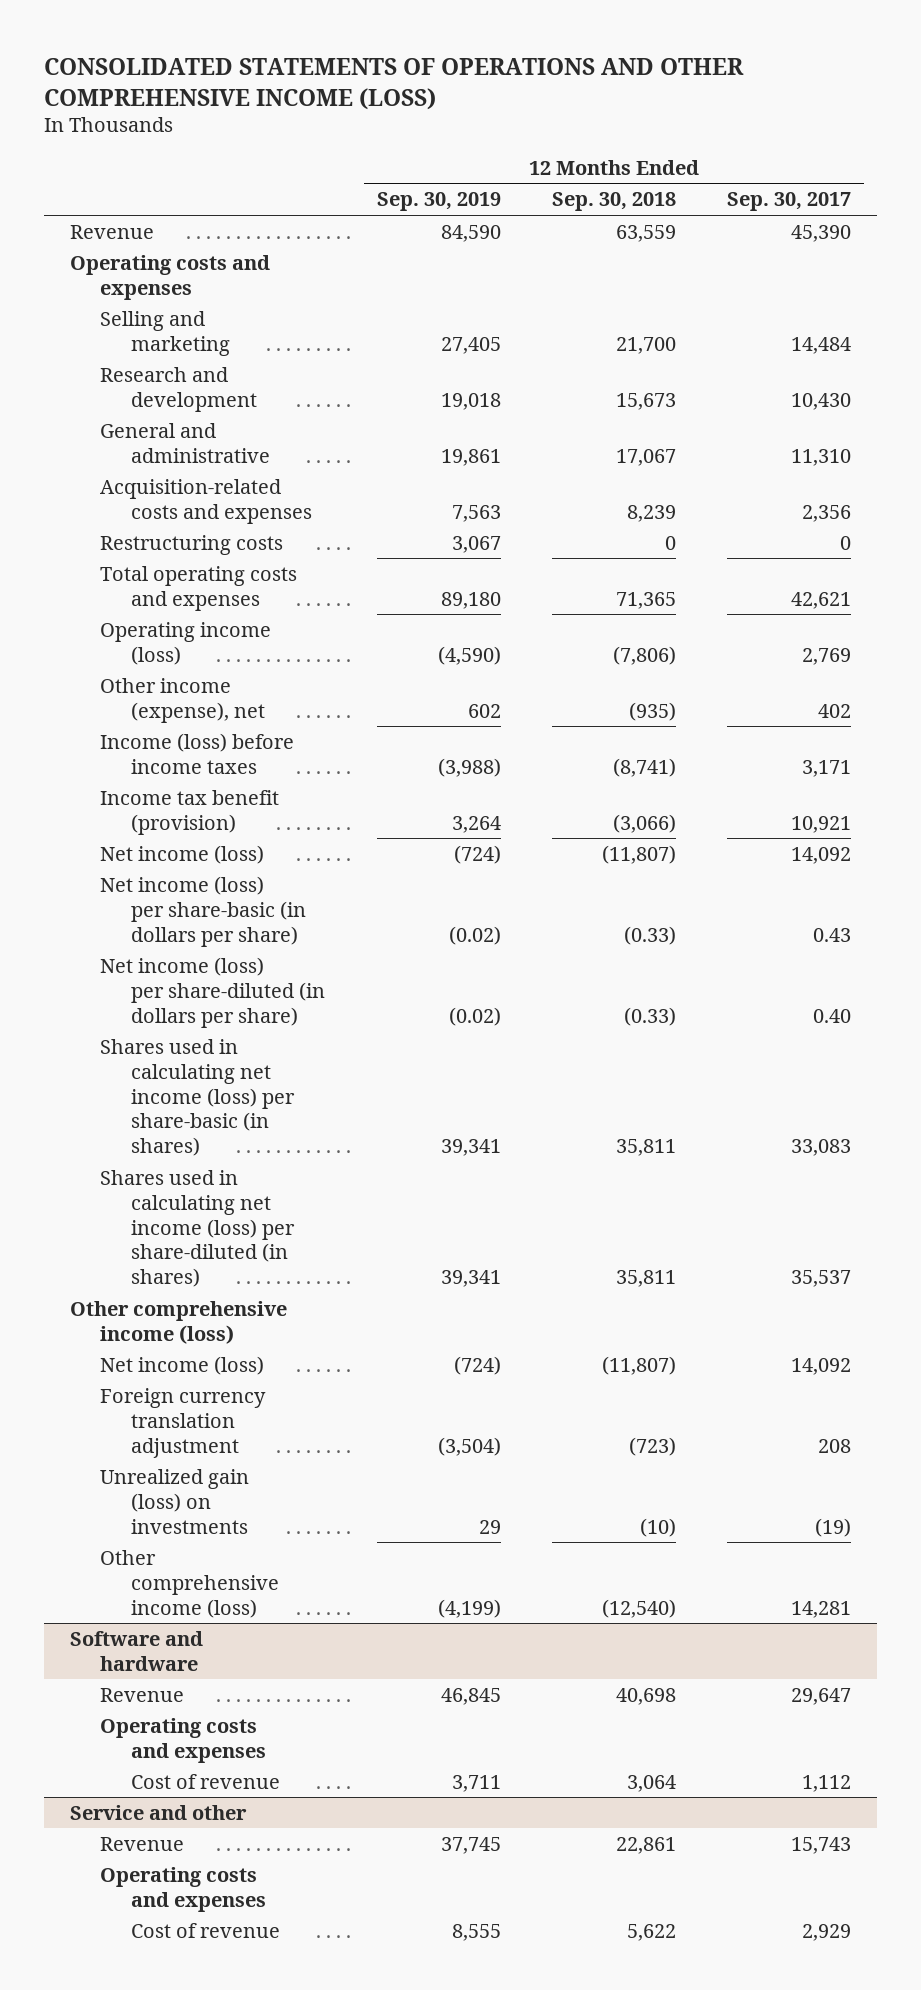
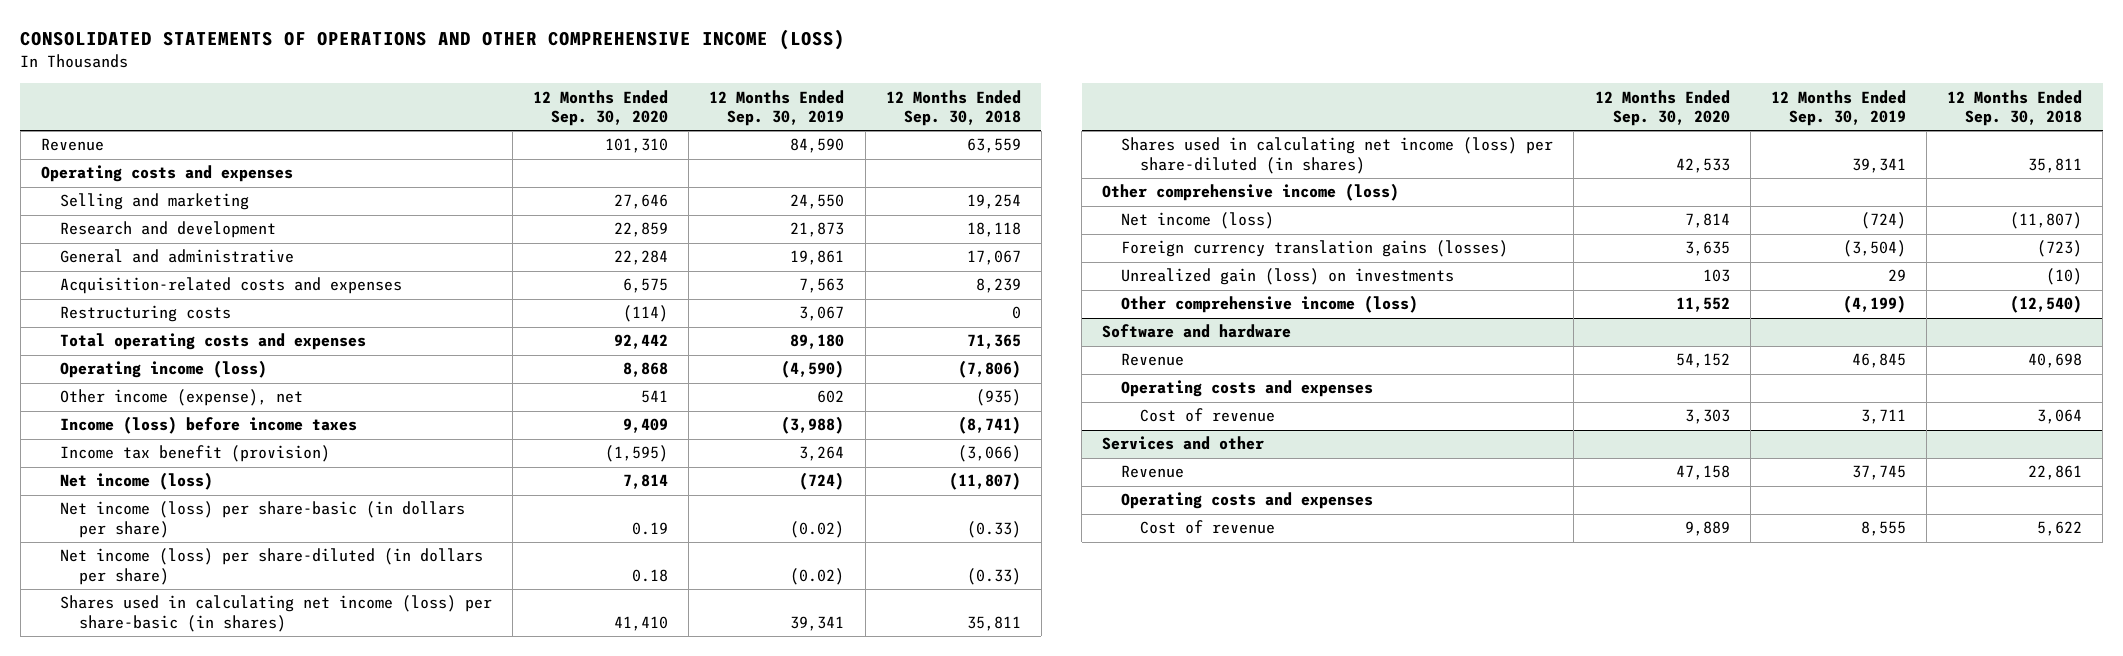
[727,192,852,212] Sep. 30, 2017 -> none
none -> [533,89,669,127] 12 Months Ended Sep. 30, 2020
[440,336,501,354] 27,405 -> [790,194,845,210] 24,550
[615,336,676,354] 21,700 -> [966,194,1021,210] 19,254
[440,392,501,410] 19,018 -> [790,222,845,238] 21,873
[615,392,676,410] 15,673 -> [966,222,1021,238] 18,118
[100,1387,267,1458] Foreign currency translation adjustment -> [1121,240,1509,258] Foreign currency translation gains (losses)
[69,1804,247,1820] Service and other -> [1102,436,1265,451] Services and other

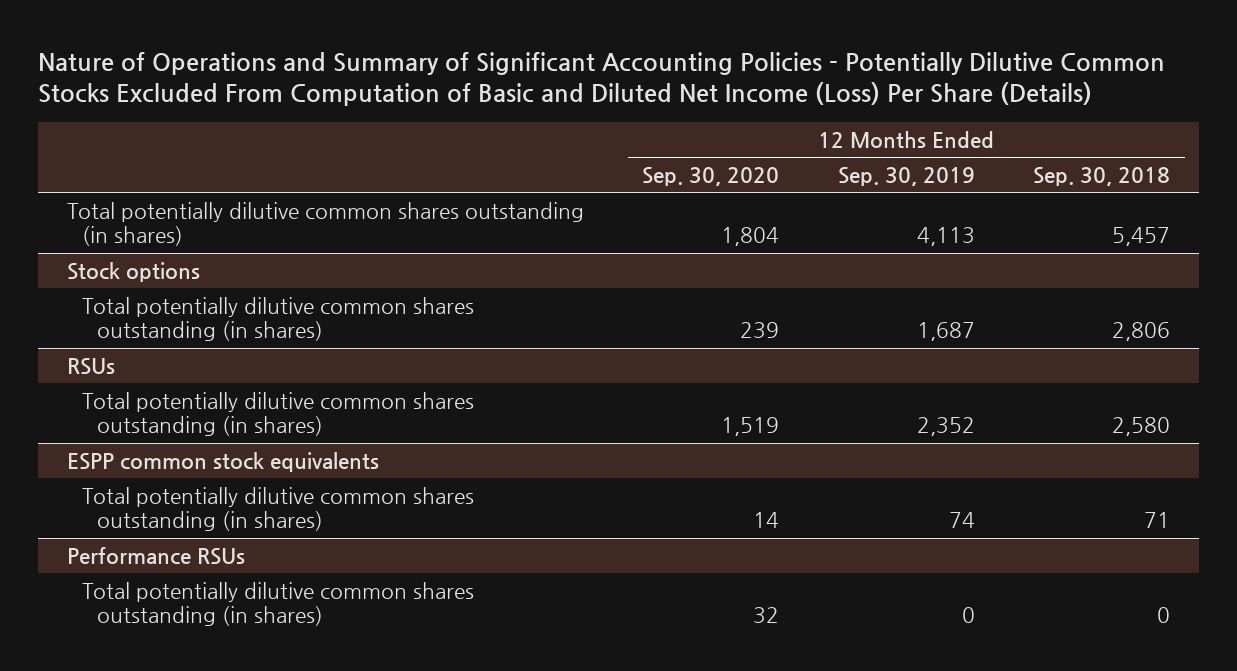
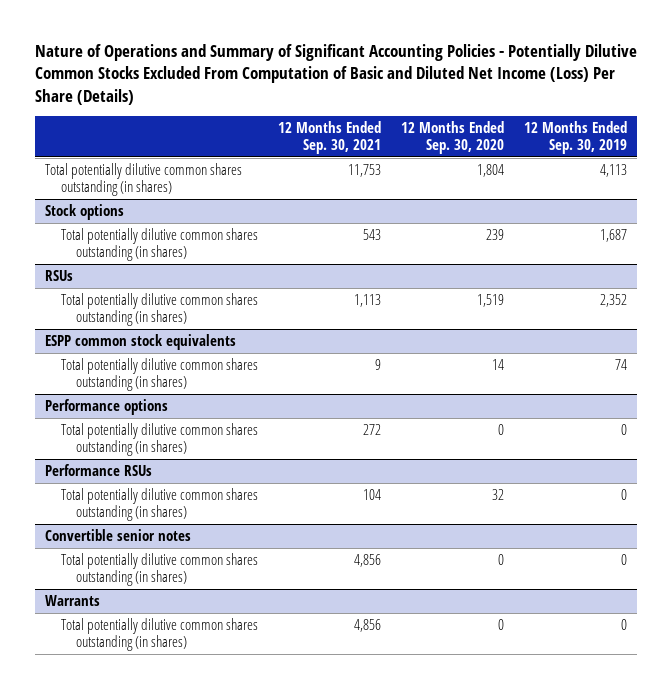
[1033,166,1171,186] Sep. 30, 2018 -> none
none -> [277,120,381,154] 12 Months Ended Sep. 30, 2021
none -> [44,398,168,415] Performance options
none -> [60,422,258,456] Total potentially dilutive common shares outstanding (in shares)
none -> [44,528,191,541] Convertible senior notes
none -> [60,552,258,586] Total potentially dilutive common shares outstanding (in shares)
none -> [44,594,100,606] Warrants
none -> [60,617,258,651] Total potentially dilutive common shares outstanding (in shares)

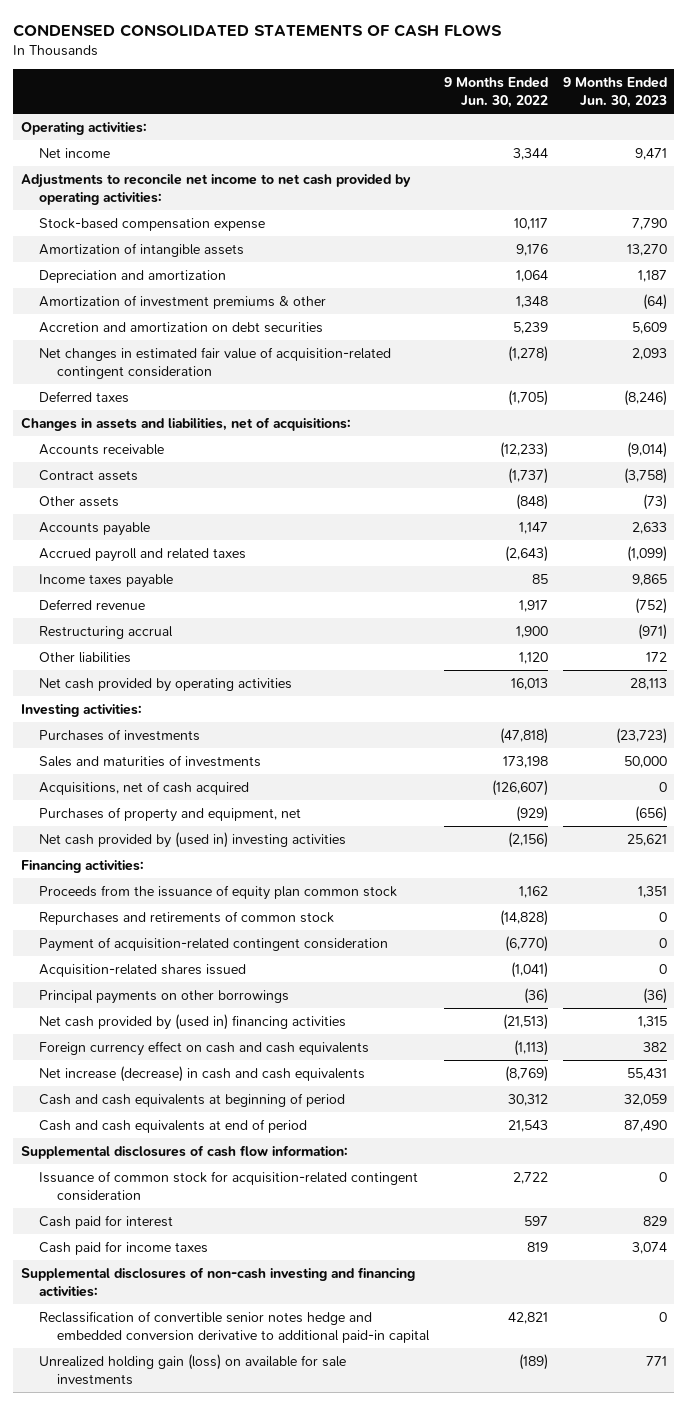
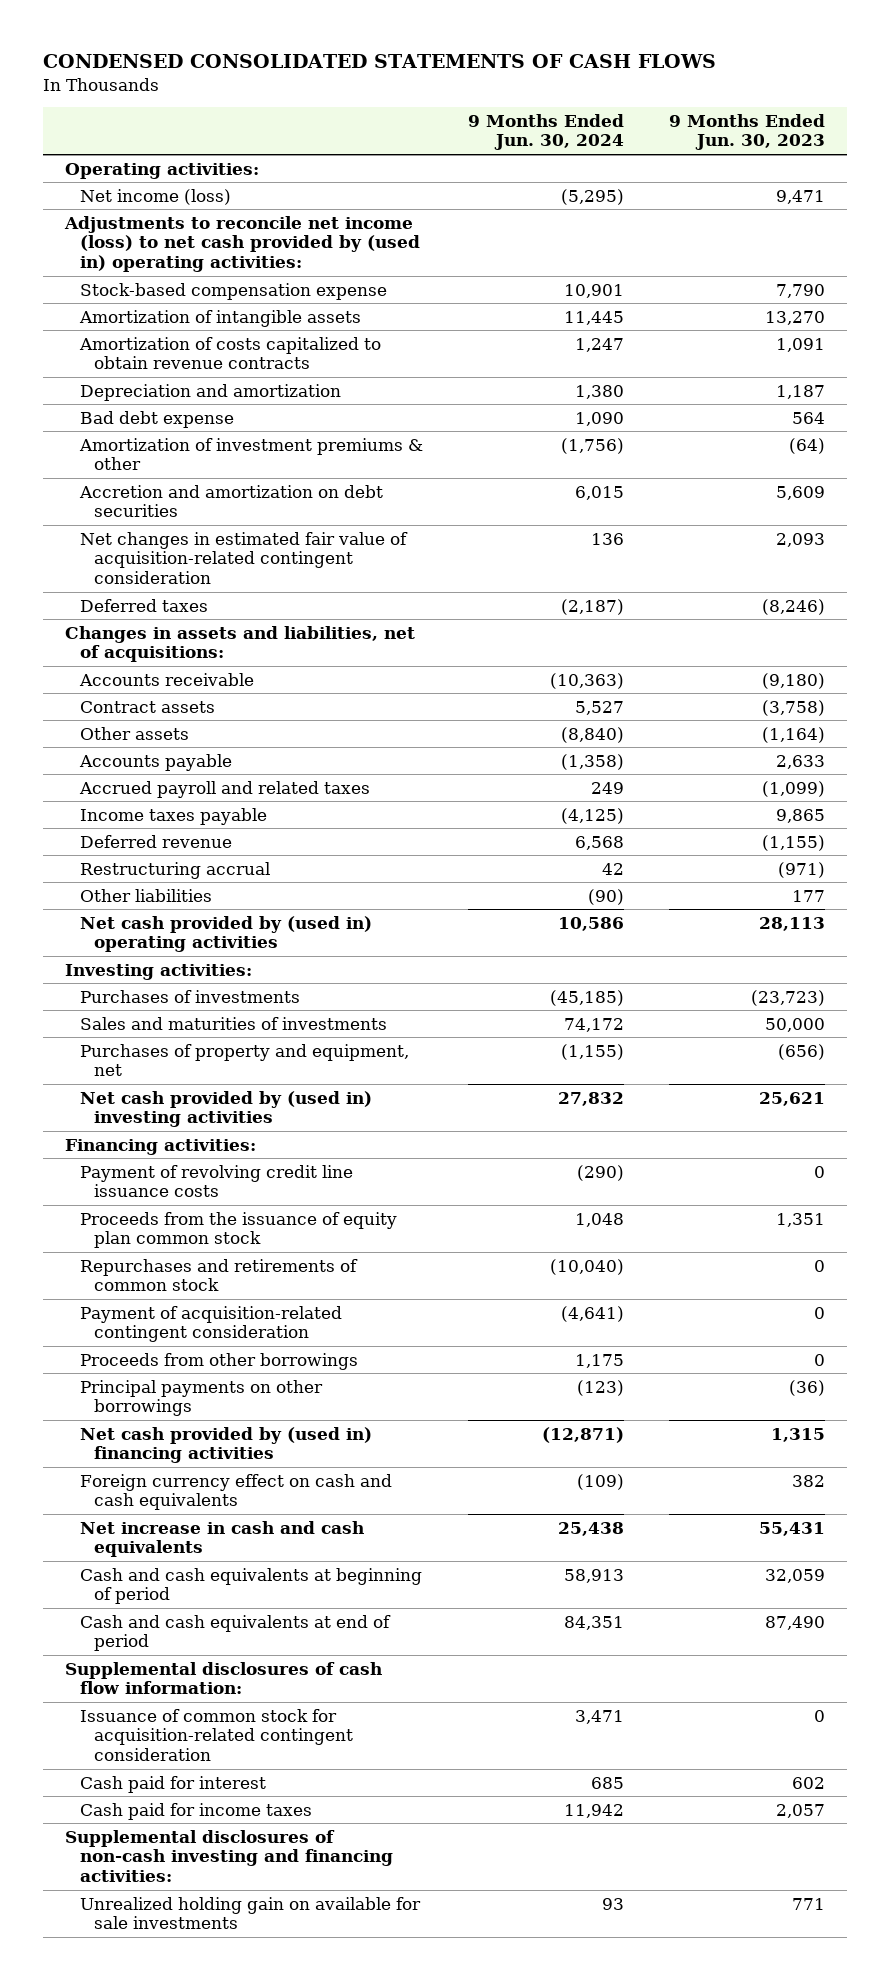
[443,76,548,109] 9 Months Ended Jun. 30, 2022 -> none
none -> [467,113,624,151] 9 Months Ended Jun. 30, 2024
[38,147,110,158] Net income -> [79,188,231,205] Net income (loss)
[21,173,412,206] Adjustments to reconcile net income to net cash provided by operating activities: -> [64,215,420,272] Adjustments to reconcile net income (loss) to net cash provided by (used in) operating activities:
none -> [78,336,381,370] Amortization of costs capitalized to obtain revenue contracts
none -> [79,410,234,428] Bad debt expense
[626,441,667,458] (9,014) -> [761,672,825,689] (9,180)
[642,493,667,510] (73) -> [761,726,825,743] (1,164)
[634,597,667,614] (752) -> [761,834,825,851] (1,155)
[645,651,667,662] 172 -> [791,889,825,902] 177
[38,677,292,692] Net cash provided by operating activities -> [79,915,372,953] Net cash provided by (used in) operating activities
[38,780,249,795] Acquisitions, net of cash acquired -> none
none -> [79,1164,353,1198] Payment of revolving credit line issuance costs
[38,963,246,977] Acquisition-related shares issued -> none
none -> [79,1352,358,1370] Proceeds from other borrowings
[38,1065,365,1082] Net increase (decrease) in cash and cash equivalents -> [79,1520,364,1558] Net increase in cash and cash equivalents
[642,1215,667,1226] 829 -> [791,1776,825,1789] 602
[631,1241,667,1254] 3,074 -> [775,1803,825,1818] 2,057
[38,1310,430,1344] Reclassification of convertible senior notes hedge and embedded conversion derivative to additional paid-in capital -> none
[38,1353,346,1386] Unrealized holding gain (loss) on available for sale investments -> [79,1896,421,1930] Unrealized holding gain on available for sale investments

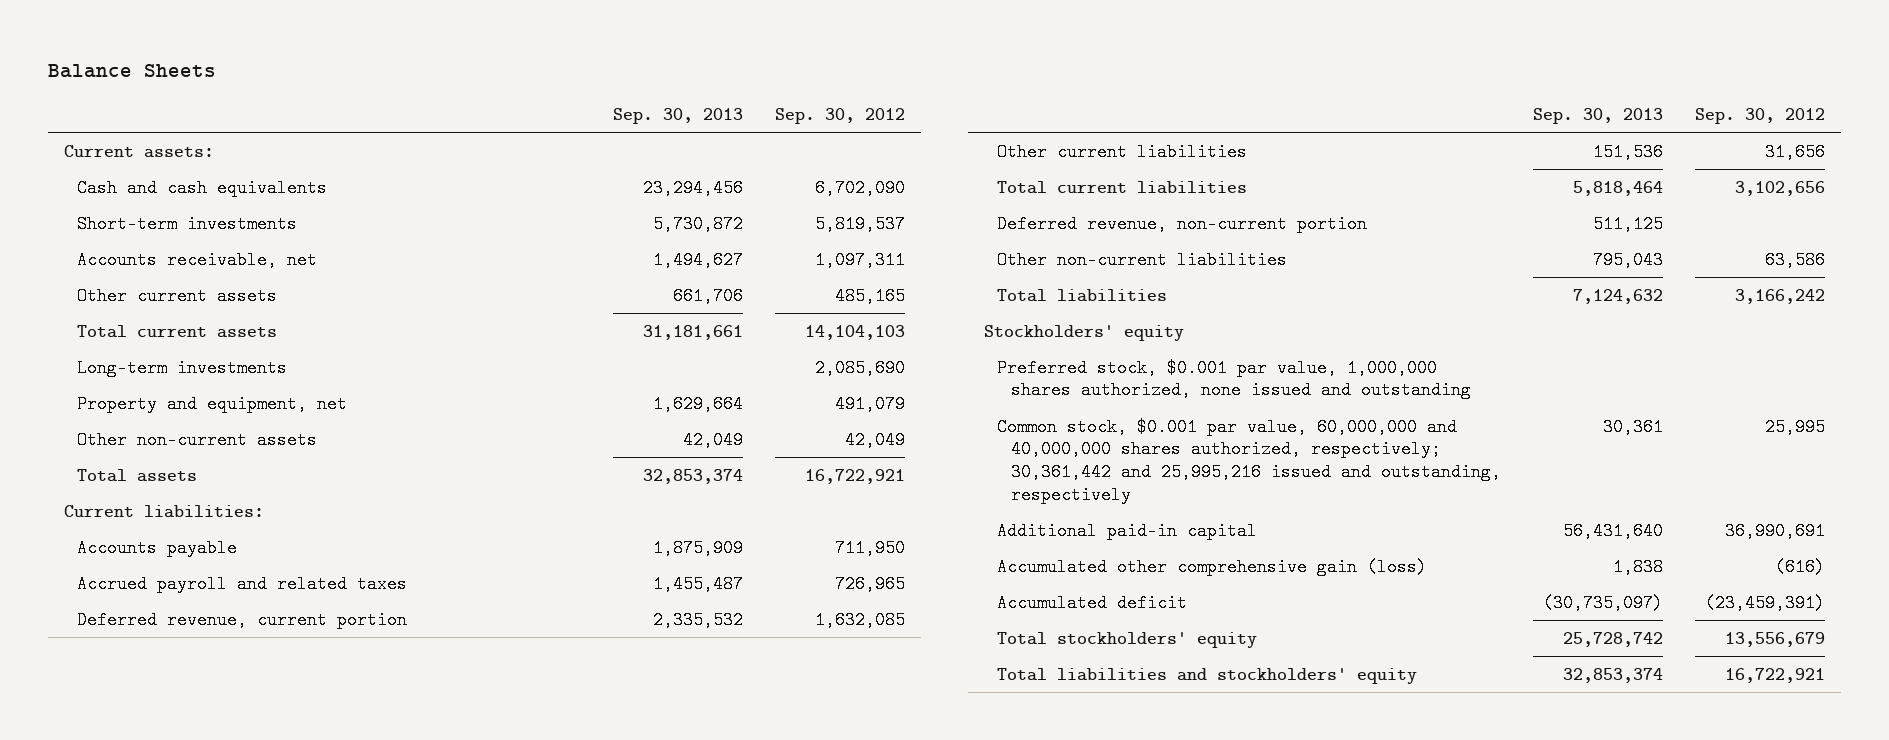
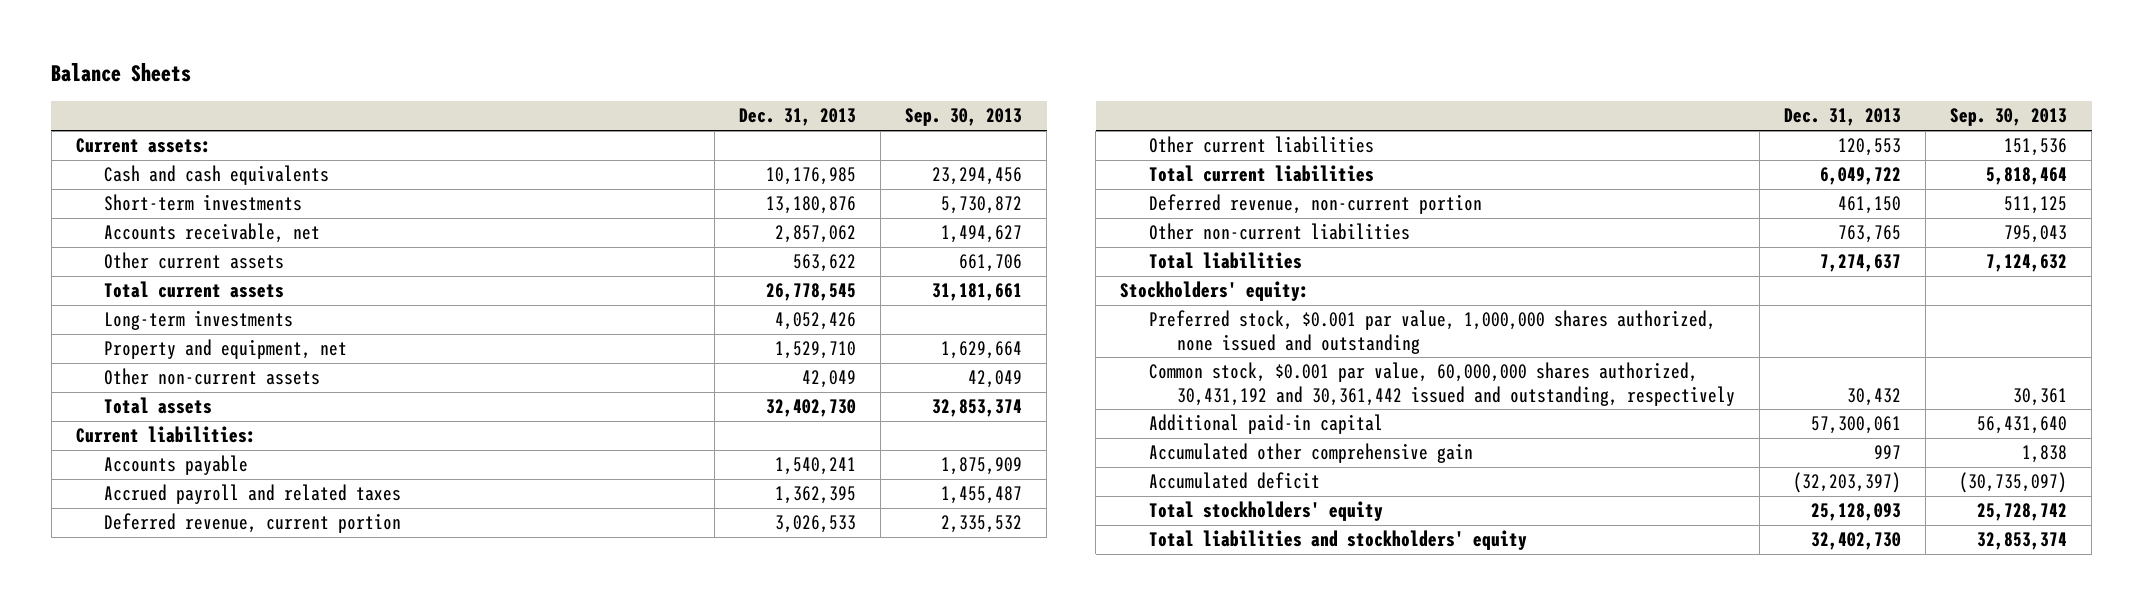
[774,107,905,124] Sep. 30, 2012 -> none
none -> [739,108,857,127] Dec. 31, 2013
[983,324,1184,341] Stockholders' equity -> [1120,281,1310,302] Stockholders' equity:
[997,417,1501,504] Common stock, $0.001 par value, 60,000,000 and 40,000,000 shares authorized, respectively; 30,361,442 and 25,995,216 issued and outstanding, respectively -> [1148,362,1735,406] Common stock, $0.001 par value, 60,000,000 shares authorized, 30,431,192 and 30,361,442 issued and outstanding, respectively
[997,557,1428,576] Accumulated other comprehensive gain (loss) -> [1148,443,1473,464] Accumulated other comprehensive gain

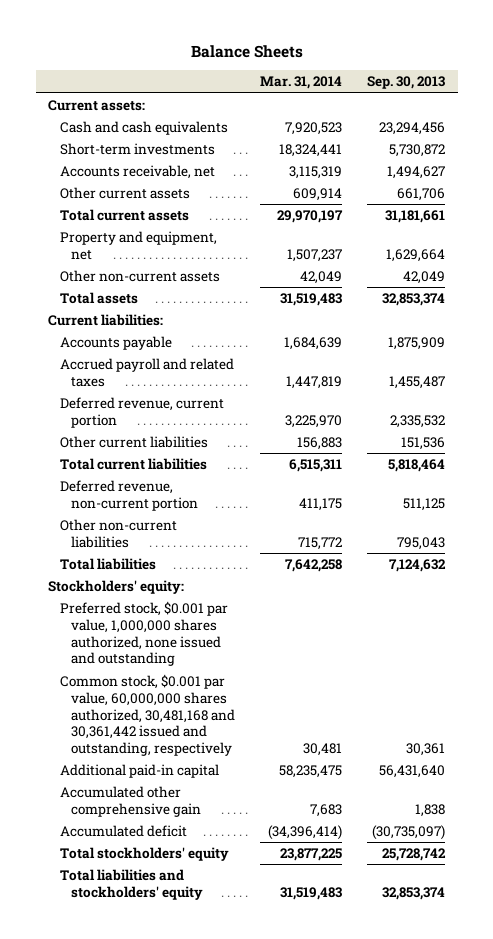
[739,108,857,127] Dec. 31, 2013 -> none
none -> [260,76,343,90] Mar. 31, 2014
[103,310,293,331] Long-term investments -> none
[1148,362,1735,406] Common stock, $0.001 par value, 60,000,000 shares authorized, 30,431,192 and 30,361,442 issued and outstanding, respectively -> [59,674,236,756] Common stock, $0.001 par value, 60,000,000 shares authorized, 30,481,168 and 30,361,442 issued and outstanding, respectively

